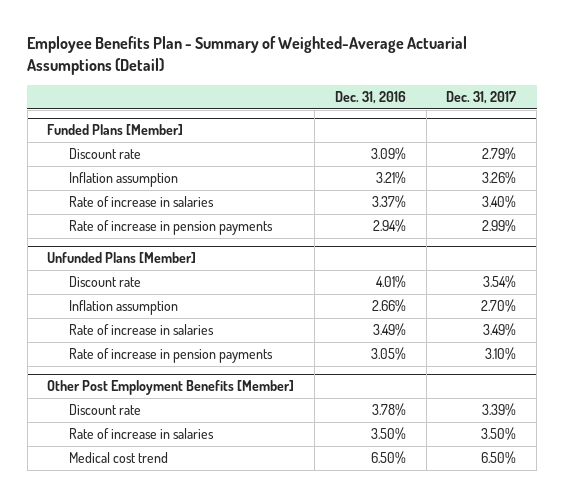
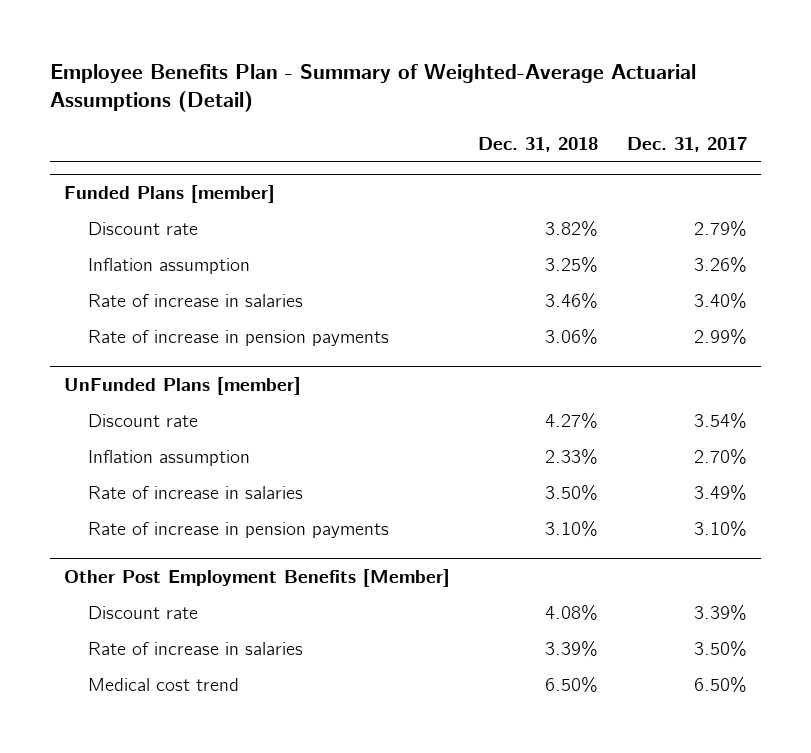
[334,90,406,104] Dec. 31, 2016 -> none
none -> [478,137,599,153] Dec. 31, 2018
[47,124,184,136] Funded Plans [Member] -> [64,185,276,204] Funded Plans [member]
[47,252,197,264] Unfunded Plans [Member] -> [64,377,302,396] UnFunded Plans [member]

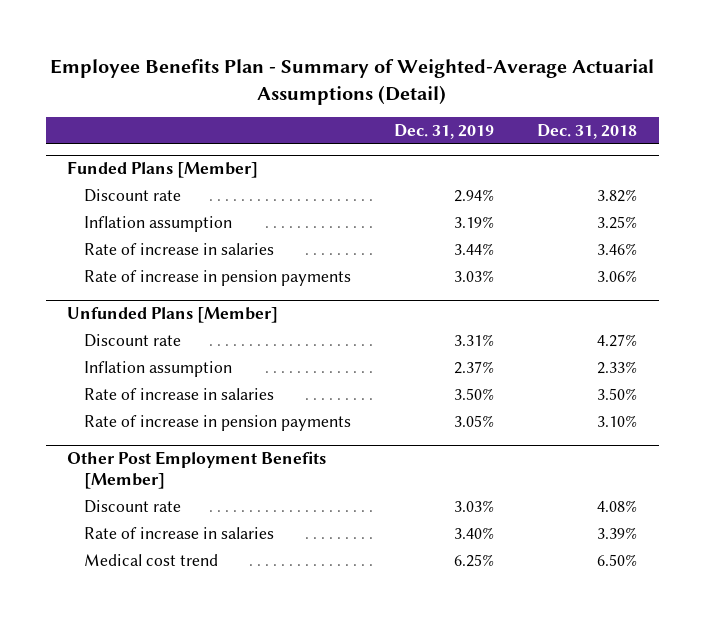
[626,137,747,153] Dec. 31, 2017 -> none
none -> [394,124,495,140] Dec. 31, 2019
[64,185,276,204] Funded Plans [member] -> [67,161,259,179] Funded Plans [Member]
[64,377,302,396] UnFunded Plans [member] -> [67,307,279,324] Unfunded Plans [Member]

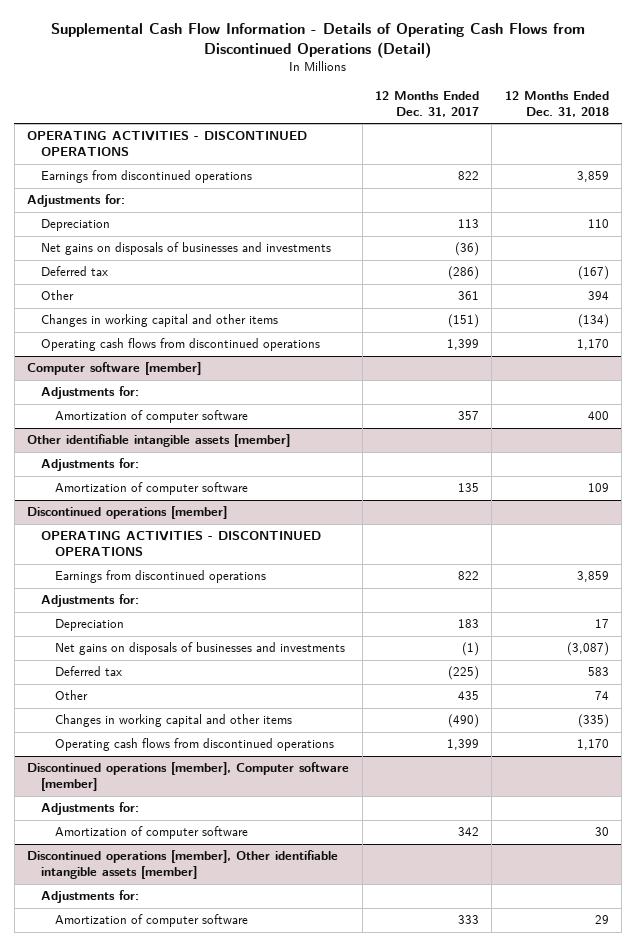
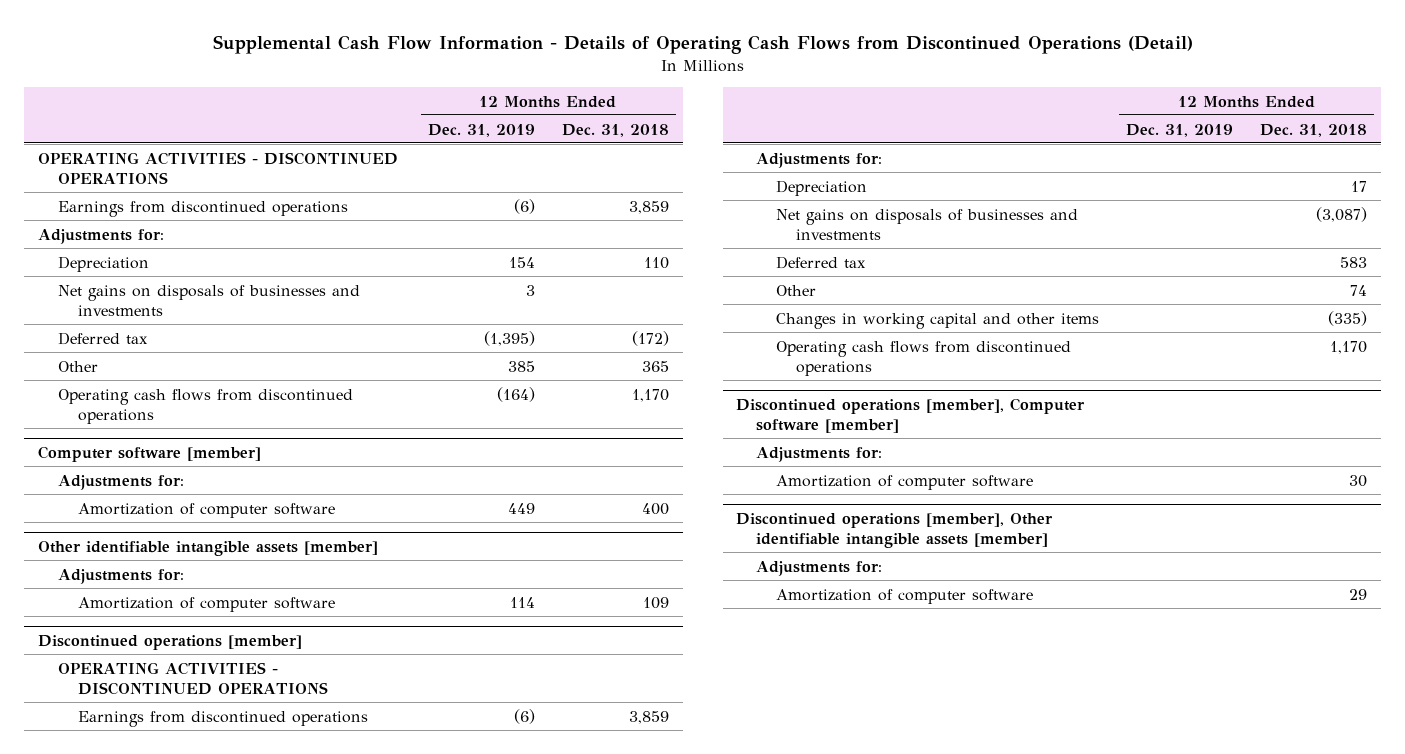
[375,90,480,117] 12 Months Ended Dec. 31, 2017 -> none
none -> [427,123,535,137] Dec. 31, 2019
[41,314,279,328] Changes in working capital and other items -> none
[577,266,609,281] (167) -> [632,330,670,346] (172)
[587,291,609,301] 394 -> [642,360,670,372] 365

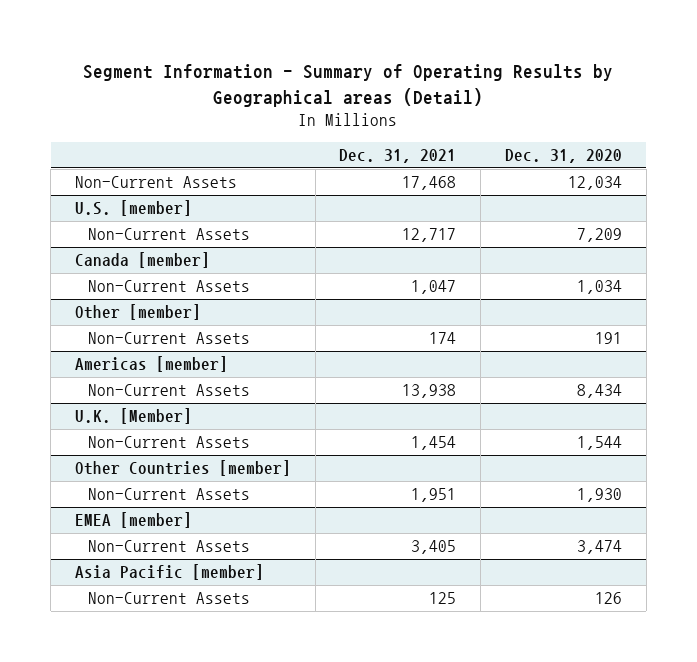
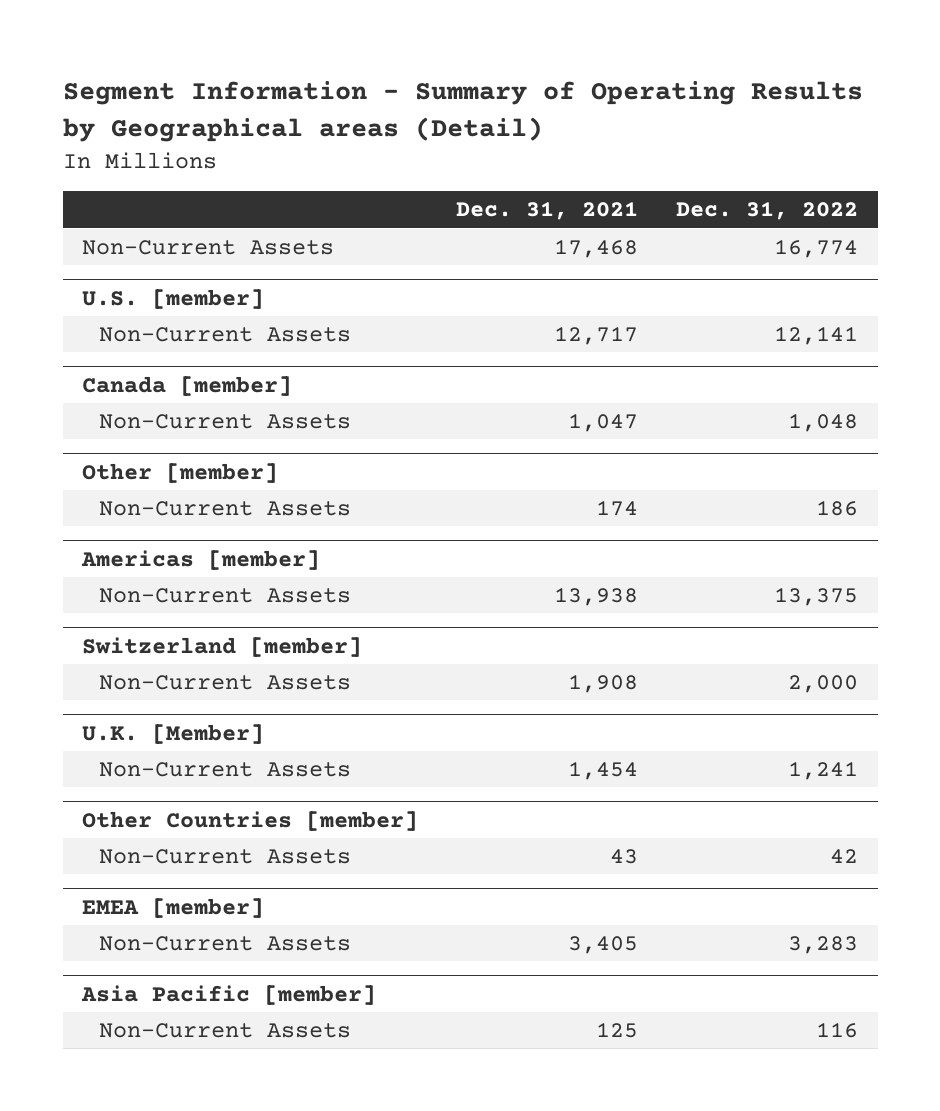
[504,149,622,164] Dec. 31, 2020 -> none
none -> [676,201,859,221] Dec. 31, 2022
none -> [81,636,362,657] Switzerland [member]
none -> [99,675,352,691] Non-Current Assets
[411,488,457,503] 1,951 -> [610,849,639,865] 43

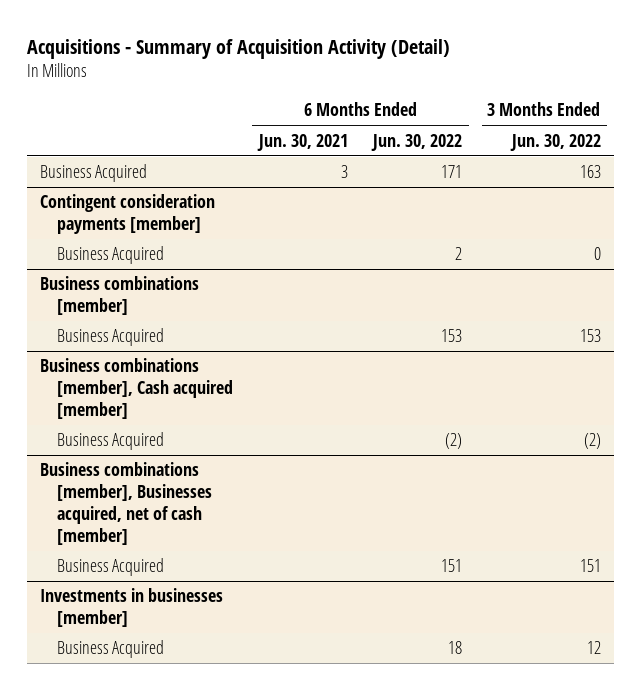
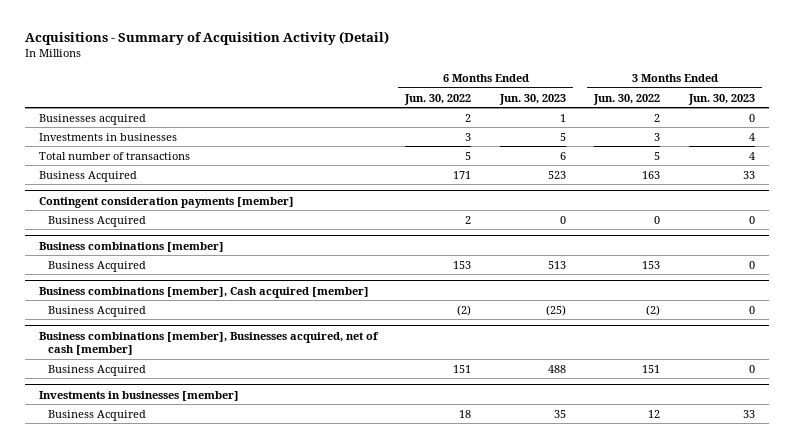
[256,133,348,151] Jun. 30, 2021 -> none
none -> [498,93,566,105] Jun. 30, 2023
none -> [687,93,755,105] Jun. 30, 2023
none -> [38,113,146,125] Businesses acquired
none -> [38,132,177,141] Investments in businesses
none -> [38,151,190,160] Total number of transactions

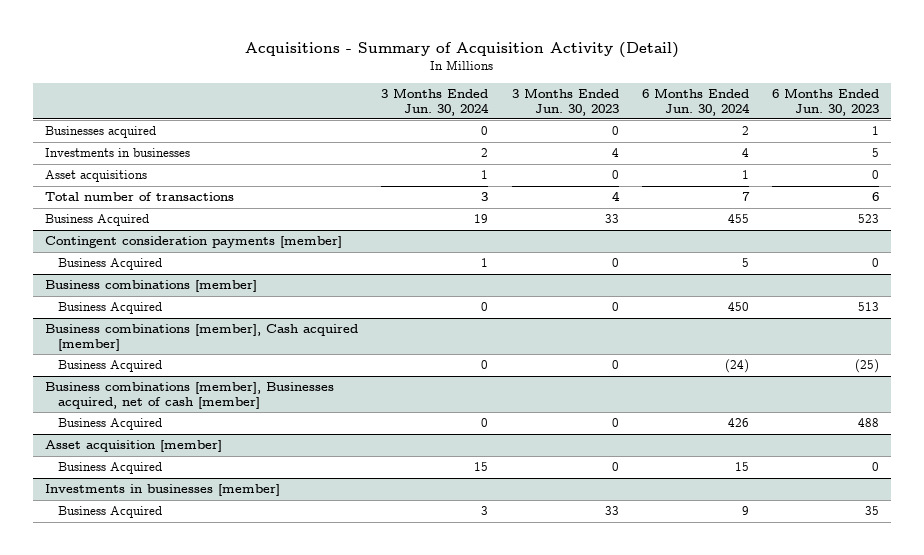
[404,93,472,105] Jun. 30, 2022 -> none
[593,93,661,105] Jun. 30, 2022 -> none
none -> [381,87,490,116] 3 Months Ended Jun. 30, 2024
none -> [641,87,750,116] 6 Months Ended Jun. 30, 2024
none -> [44,170,147,183] Asset acquisitions
none -> [44,440,222,453] Asset acquisition [member]
none -> [58,462,163,475] Business Acquired

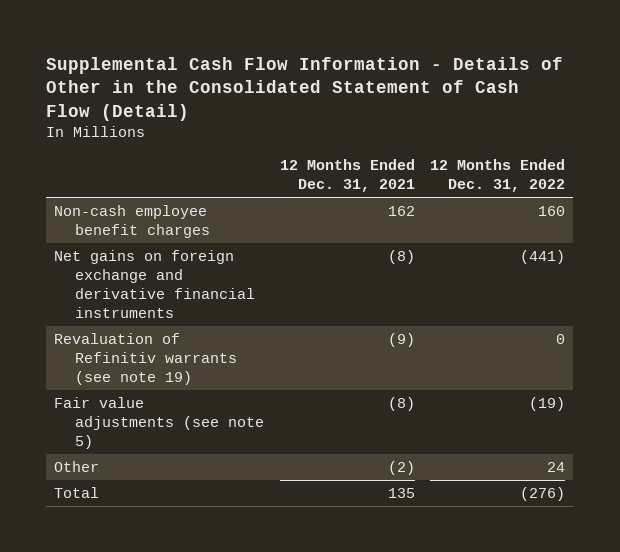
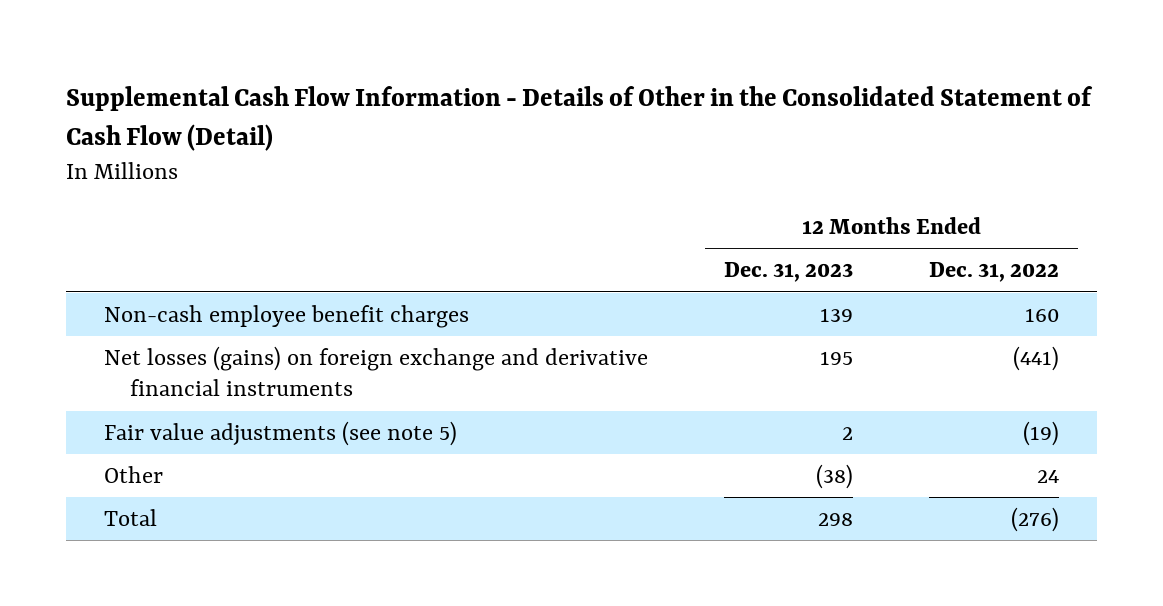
[279,159,415,193] 12 Months Ended Dec. 31, 2021 -> none
none -> [724,262,854,283] Dec. 31, 2023
[54,333,237,385] Revaluation of Refinitiv warrants (see note 19) -> none
[54,250,255,318] Net gains on foreign exchange and derivative financial instruments -> [104,345,649,397] Net losses (gains) on foreign exchange and derivative financial instruments

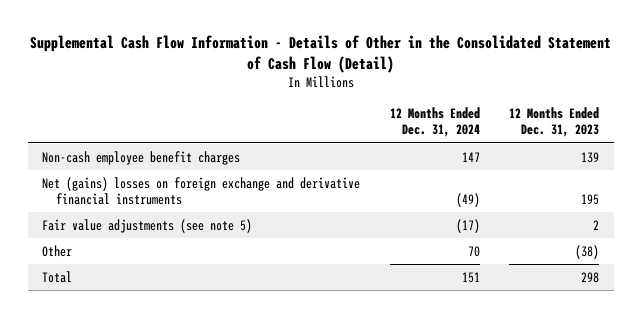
[929,262,1060,283] Dec. 31, 2022 -> none
none -> [389,107,480,138] 12 Months Ended Dec. 31, 2024
[104,345,649,397] Net losses (gains) on foreign exchange and derivative financial instruments -> [42,176,361,205] Net (gains) losses on foreign exchange and derivative financial instruments

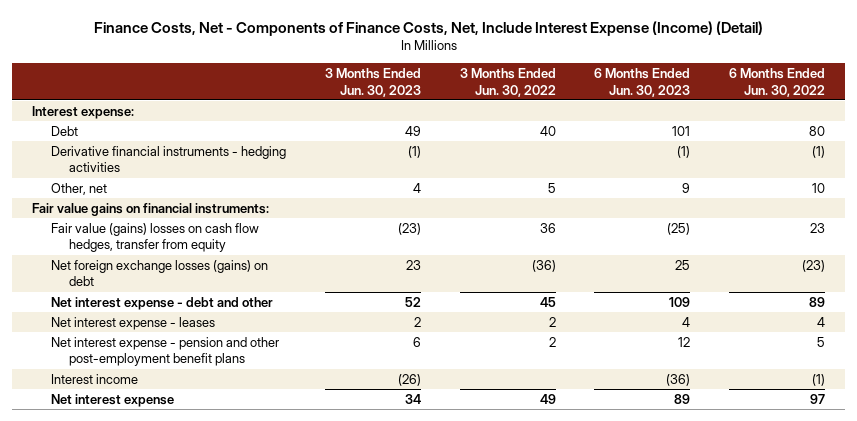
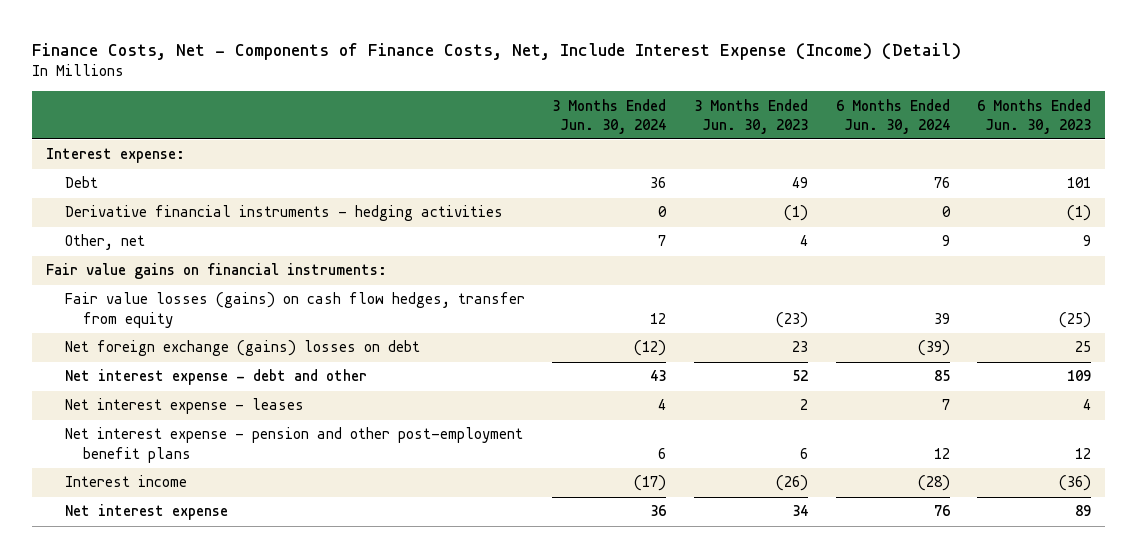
[459,68,556,97] 3 Months Ended Jun. 30, 2022 -> none
[729,68,826,97] 6 Months Ended Jun. 30, 2022 -> none
none -> [552,98,667,134] 3 Months Ended Jun. 30, 2024
none -> [835,98,950,134] 6 Months Ended Jun. 30, 2024
[50,222,259,253] Fair value (gains) losses on cash flow hedges, transfer from equity -> [64,292,525,328] Fair value losses (gains) on cash flow hedges, transfer from equity
[50,259,268,287] Net foreign exchange losses (gains) on debt -> [64,340,420,357] Net foreign exchange (gains) losses on debt

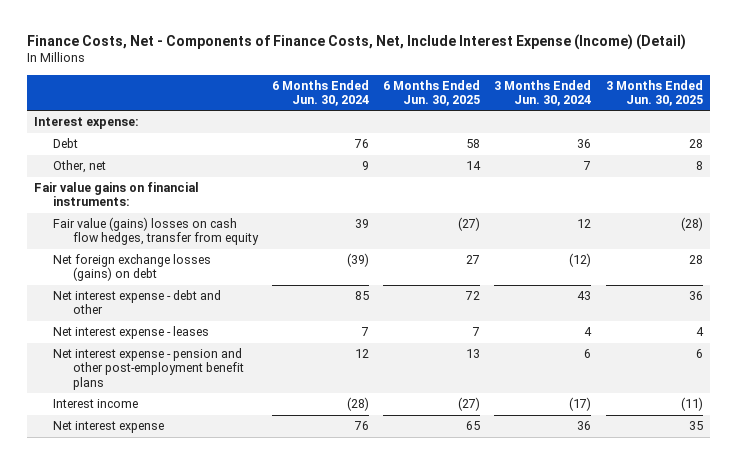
[694,98,809,134] 3 Months Ended Jun. 30, 2023 -> none
[977,98,1092,134] 6 Months Ended Jun. 30, 2023 -> none
none -> [383,79,481,106] 6 Months Ended Jun. 30, 2025
none -> [605,79,703,106] 3 Months Ended Jun. 30, 2025
[64,205,503,222] Derivative financial instruments - hedging activities -> none
[64,292,525,328] Fair value losses (gains) on cash flow hedges, transfer from equity -> [53,217,259,246] Fair value (gains) losses on cash flow hedges, transfer from equity
[64,340,420,357] Net foreign exchange (gains) losses on debt -> [53,254,212,282] Net foreign exchange losses (gains) on debt

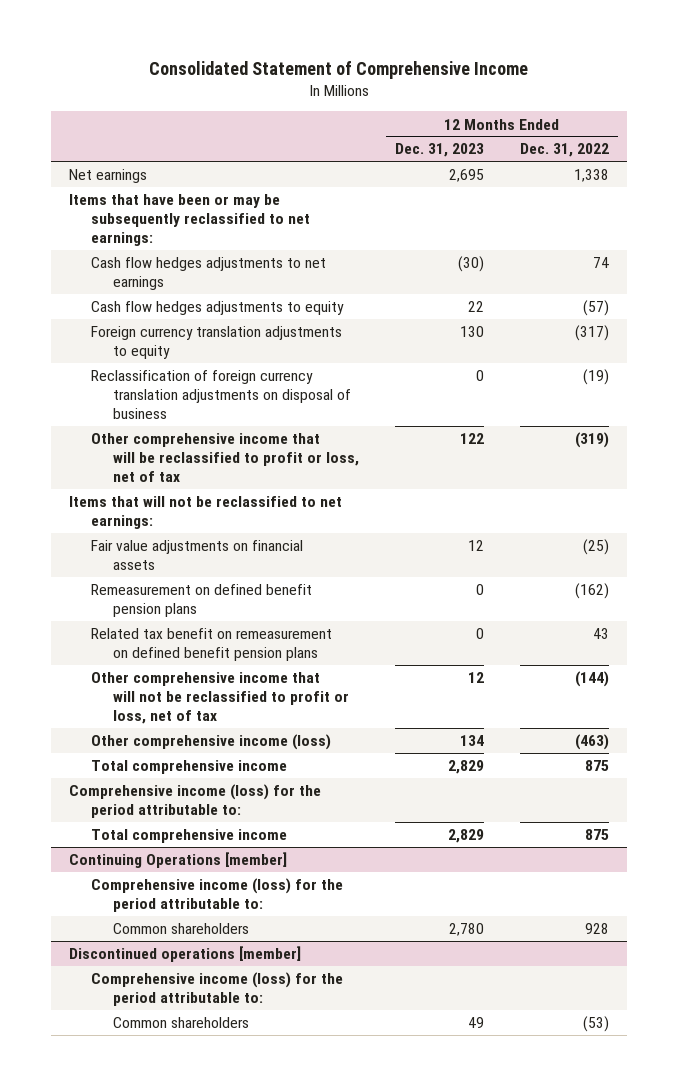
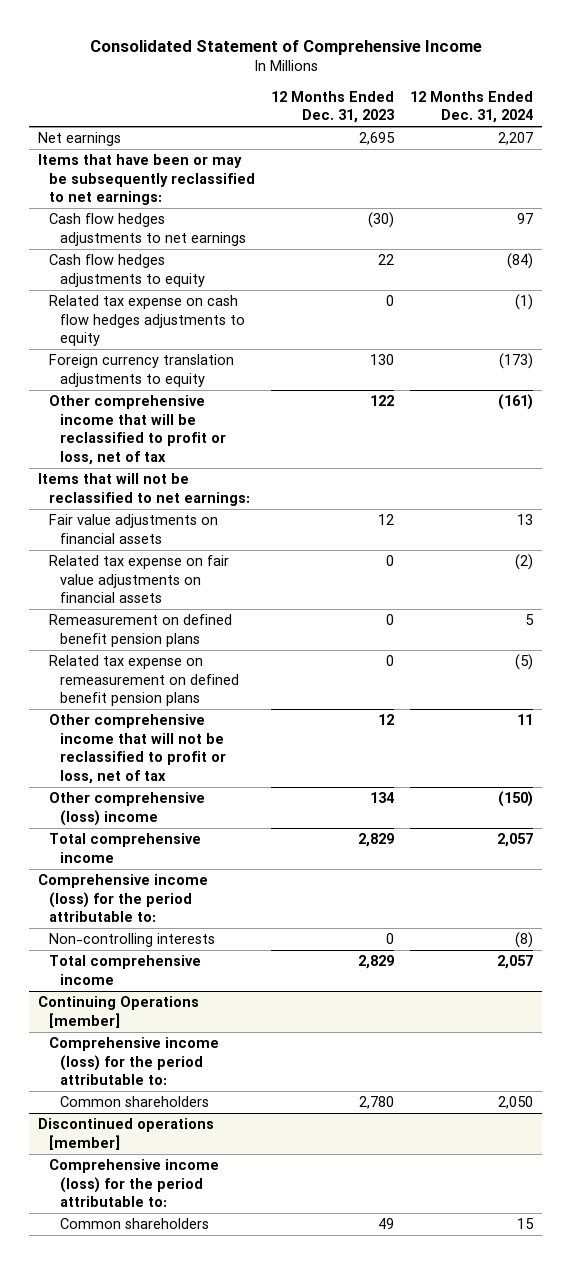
[520,143,610,158] Dec. 31, 2022 -> none
none -> [410,90,534,124] 12 Months Ended Dec. 31, 2024
none -> [48,295,245,347] Related tax expense on cash flow hedges adjustments to equity
[90,370,351,420] Reclassification of foreign currency translation adjustments on disposal of business -> none
none -> [48,555,229,604] Related tax expense on fair value adjustments on financial assets
[90,628,332,662] Related tax benefit on remeasurement on defined benefit pension plans -> [48,655,239,707] Related tax expense on remeasurement on defined benefit pension plans
[90,734,331,751] Other comprehensive income (loss) -> [48,792,205,826] Other comprehensive (loss) income
none -> [48,933,215,948] Non-controlling interests

